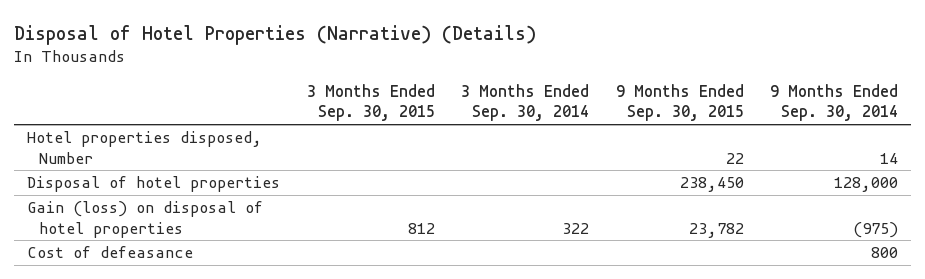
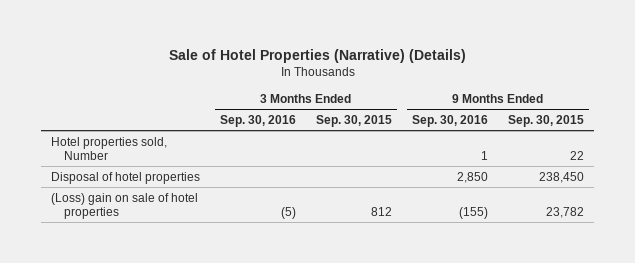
[14,24,537,45] Disposal of Hotel Properties (Narrative) (Details) -> [168,48,466,63] Sale of Hotel Properties (Narrative) (Details)
[461,83,590,122] 3 Months Ended Sep. 30, 2014 -> none
[770,83,899,122] 9 Months Ended Sep. 30, 2014 -> none
none -> [220,114,297,127] Sep. 30, 2016
none -> [411,114,488,127] Sep. 30, 2016
[27,131,263,164] Hotel properties disposed, Number -> [51,136,168,161] Hotel properties sold, Number
[27,246,194,259] Cost of defeasance -> none
[27,201,264,238] Gain (loss) on disposal of hotel properties -> [51,192,199,220] (Loss) gain on sale of hotel properties

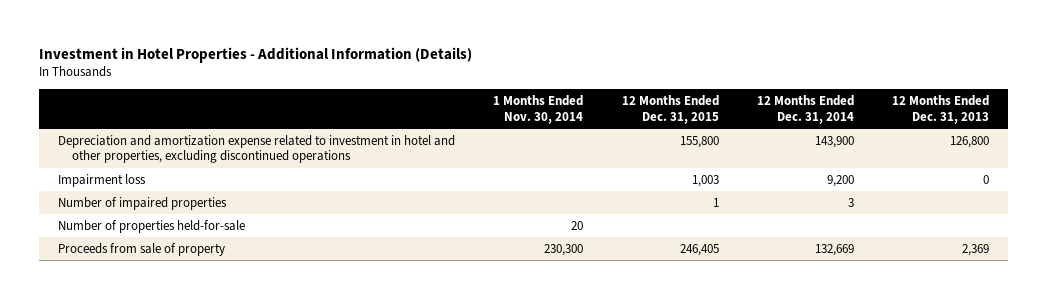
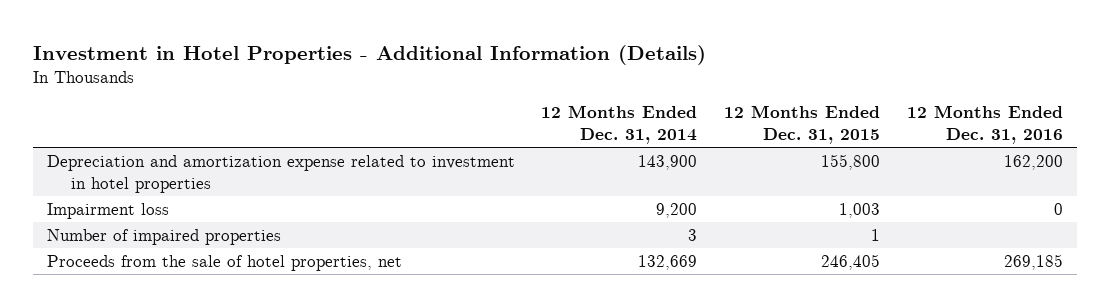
[493,95,584,124] 1 Months Ended Nov. 30, 2014 -> none
[892,95,990,124] 12 Months Ended Dec. 31, 2013 -> none
none -> [907,105,1064,145] 12 Months Ended Dec. 31, 2016
[58,134,456,164] Depreciation and amortization expense related to investment in hotel and other properties, excluding discontinued operations -> [46,154,515,193] Depreciation and amortization expense related to investment in hotel properties
[58,219,246,233] Number of properties held-for-sale -> none
[58,242,226,256] Proceeds from sale of property -> [46,254,402,271] Proceeds from the sale of hotel properties, net

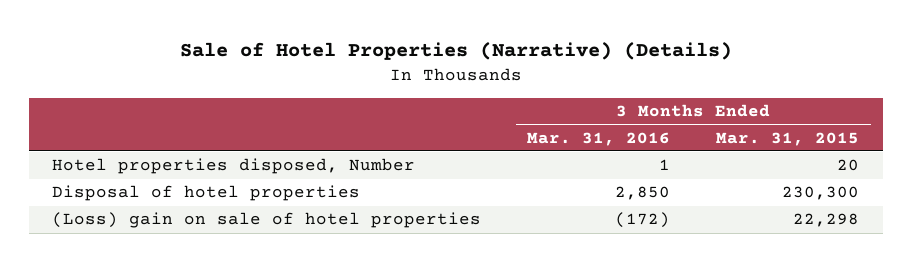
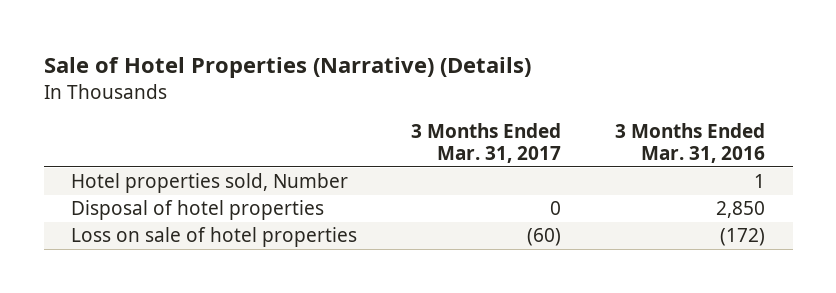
[716,131,860,146] Mar. 31, 2015 -> none
none -> [411,122,562,163] 3 Months Ended Mar. 31, 2017
[52,158,416,175] Hotel properties disposed, Number -> [70,173,348,194] Hotel properties sold, Number
[52,212,482,229] (Loss) gain on sale of hotel properties -> [70,227,357,248] Loss on sale of hotel properties

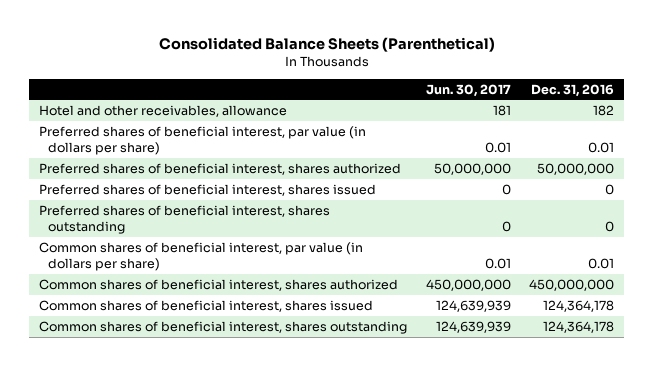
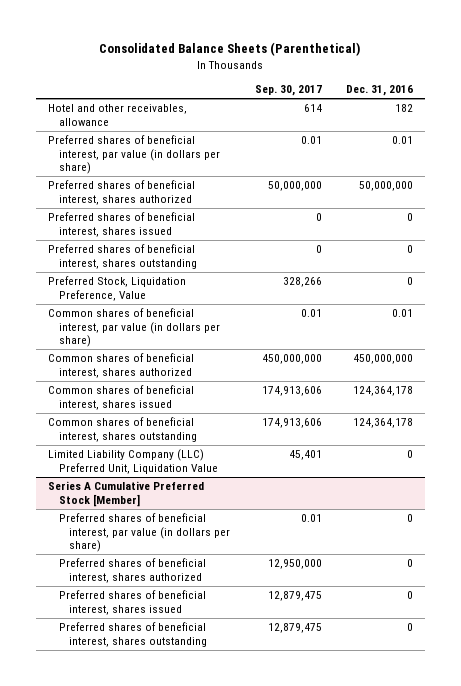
[425,83,511,97] Jun. 30, 2017 -> none
none -> [254,85,322,97] Sep. 30, 2017
none -> [48,276,187,301] Preferred Stock, Liquidation Preference, Value
none -> [48,449,218,474] Limited Liability Company (LLC) Preferred Unit, Liquidation Value
none -> [48,481,205,507] Series A Cumulative Preferred Stock [Member]
none -> [58,513,231,553] Preferred shares of beneficial interest, par value (in dollars per share)
none -> [58,558,206,583] Preferred shares of beneficial interest, shares authorized
none -> [58,590,206,615] Preferred shares of beneficial interest, shares issued
none -> [58,622,208,647] Preferred shares of beneficial interest, shares outstanding

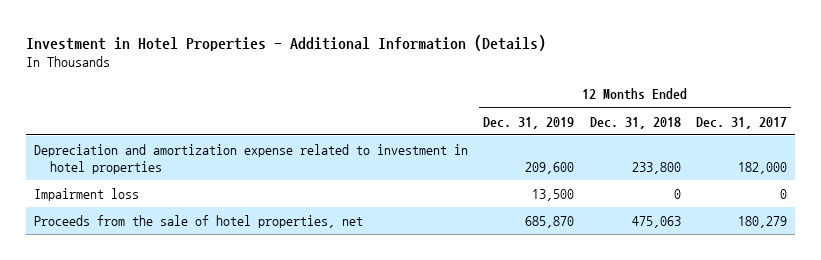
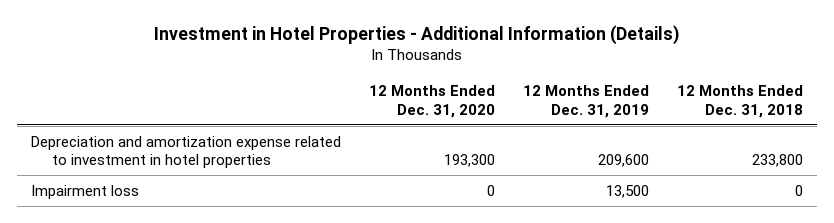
[696,116,788,129] Dec. 31, 2017 -> none
none -> [368,85,495,118] 12 Months Ended Dec. 31, 2020
[33,215,363,229] Proceeds from the sale of hotel properties, net -> none

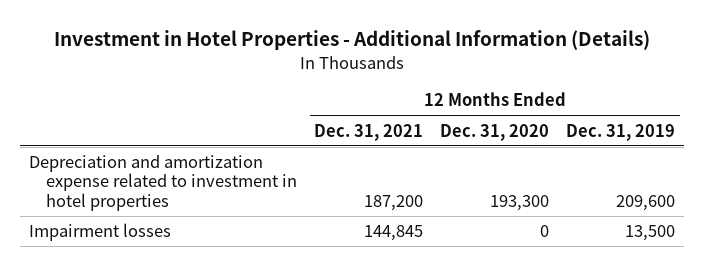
[677,85,804,118] 12 Months Ended Dec. 31, 2018 -> none
none -> [313,123,423,141] Dec. 31, 2021
[30,184,139,199] Impairment loss -> [28,223,171,242] Impairment losses

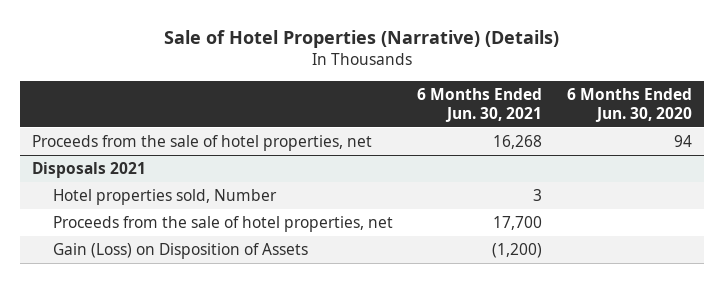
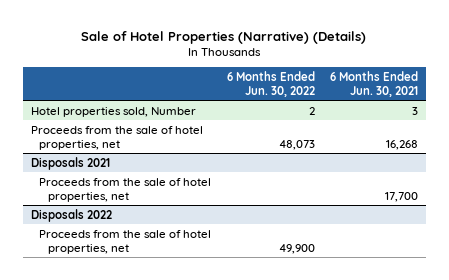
[566,88,692,122] 6 Months Ended Jun. 30, 2020 -> none
none -> [226,70,315,97] 6 Months Ended Jun. 30, 2022
none -> [30,106,196,117] Hotel properties sold, Number
[52,189,277,206] Hotel properties sold, Number -> none
[52,243,308,260] Gain (Loss) on Disposition of Assets -> none
none -> [30,208,112,222] Disposals 2022
none -> [39,229,212,254] Proceeds from the sale of hotel properties, net

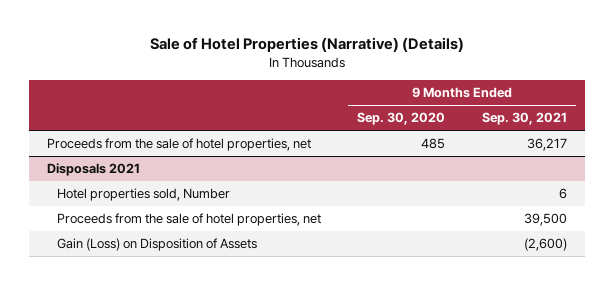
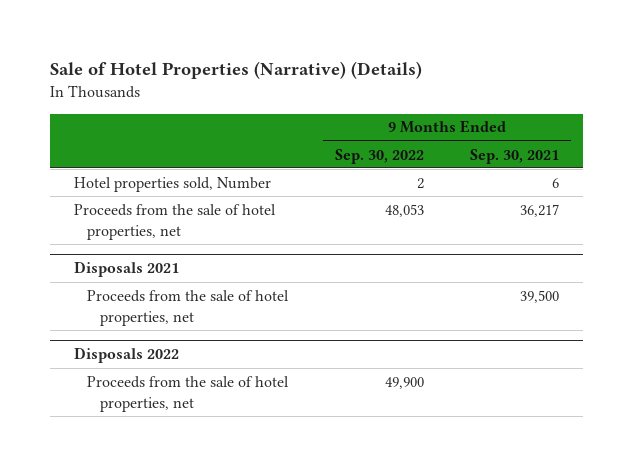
[357,112,446,126] Sep. 30, 2020 -> none
none -> [334,148,424,164] Sep. 30, 2022
none -> [73,176,271,192] Hotel properties sold, Number
[56,188,230,202] Hotel properties sold, Number -> none
[56,238,257,252] Gain (Loss) on Disposition of Assets -> none
none -> [73,347,179,364] Disposals 2022
none -> [86,375,289,412] Proceeds from the sale of hotel properties, net

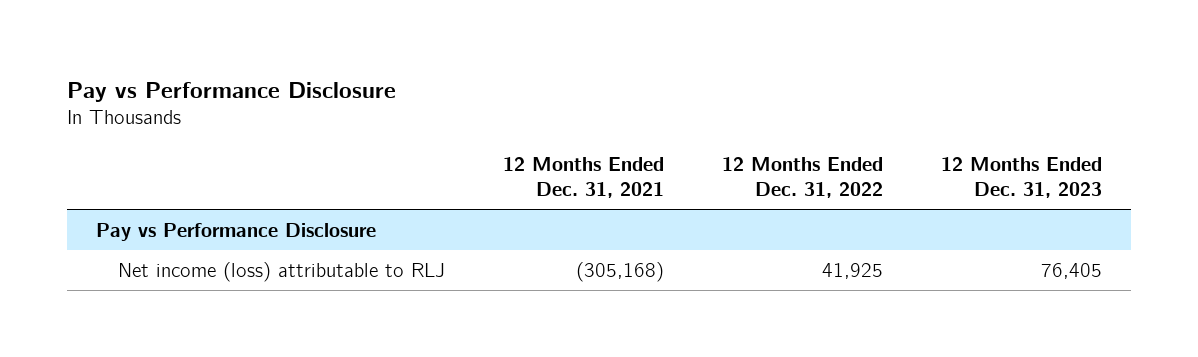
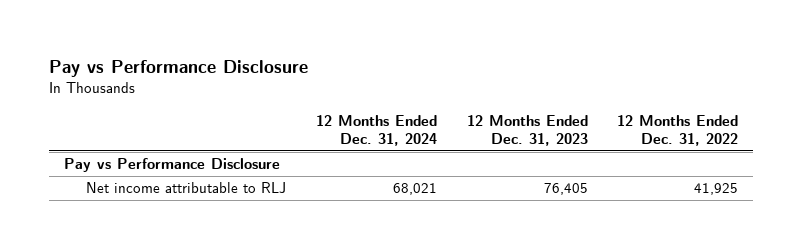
[502,156,664,199] 12 Months Ended Dec. 31, 2021 -> none
none -> [315,114,437,146] 12 Months Ended Dec. 31, 2024
[117,261,445,282] Net income (loss) attributable to RLJ -> [86,182,287,194] Net income attributable to RLJ

